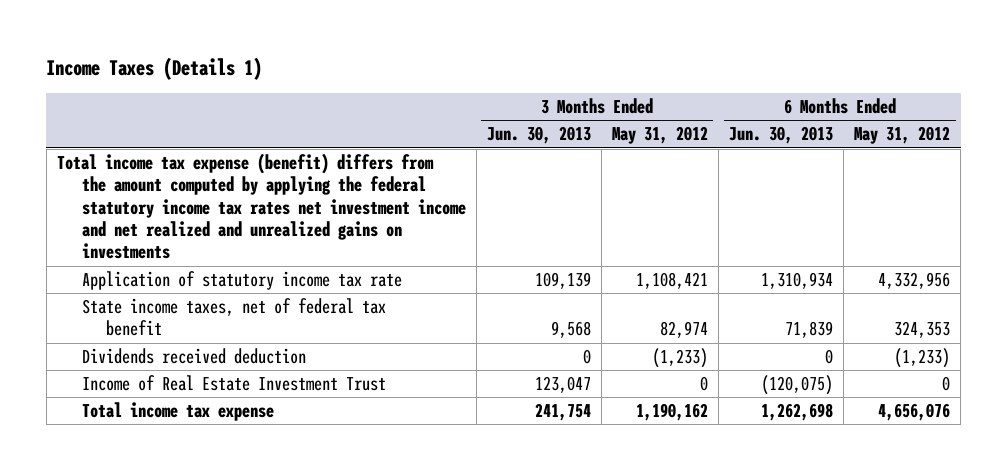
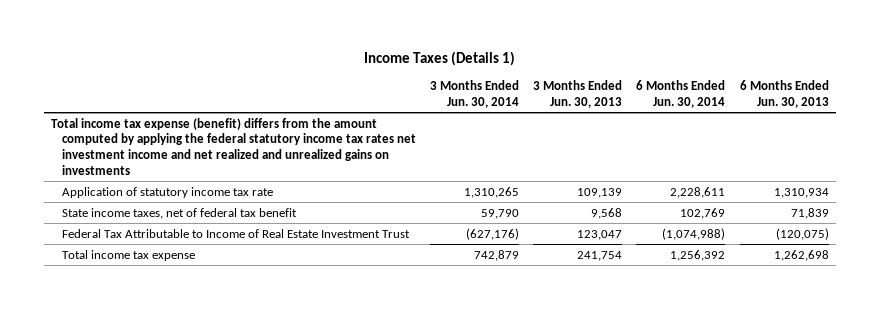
[611,126,708,145] May 31, 2012 -> none
[854,126,951,145] May 31, 2012 -> none
none -> [430,79,520,108] 3 Months Ended Jun. 30, 2014
none -> [636,79,726,108] 6 Months Ended Jun. 30, 2014
[81,348,306,365] Dividends received deduction -> none
[81,375,386,392] Income of Real Estate Investment Trust -> [61,228,410,238] Federal Tax Attributable to Income of Real Estate Investment Trust

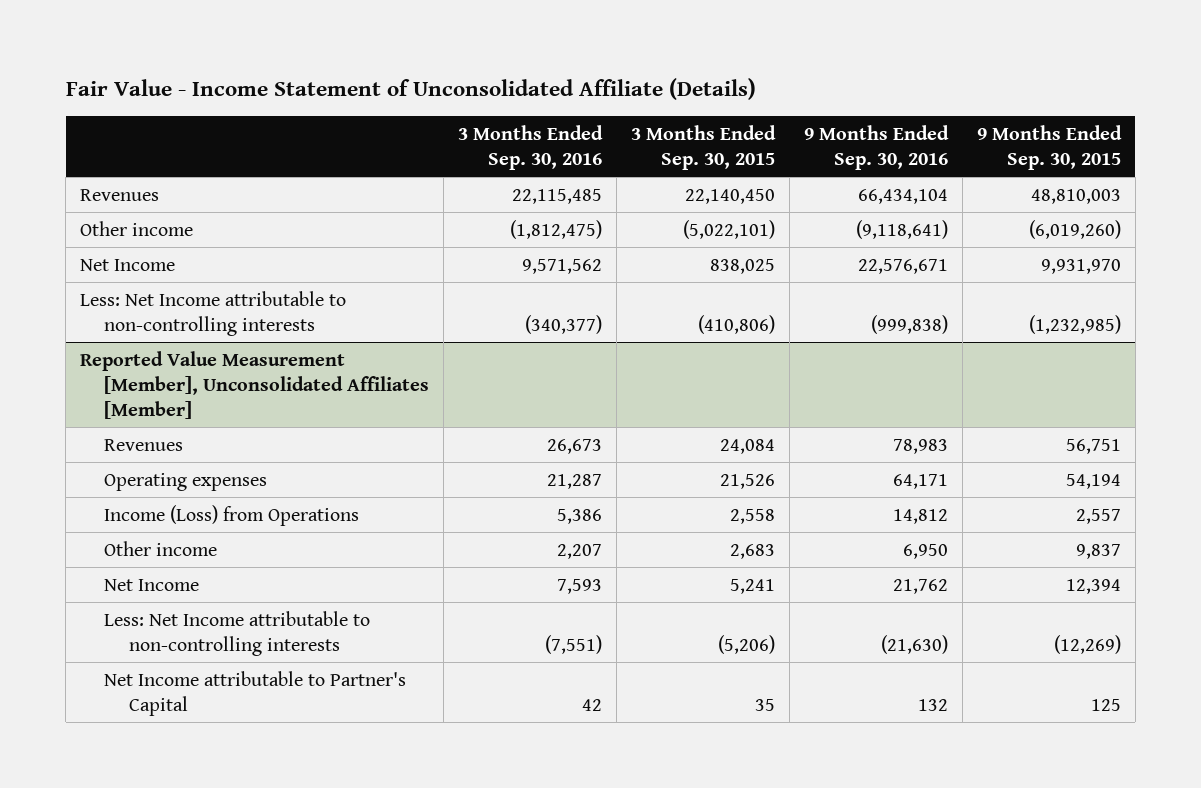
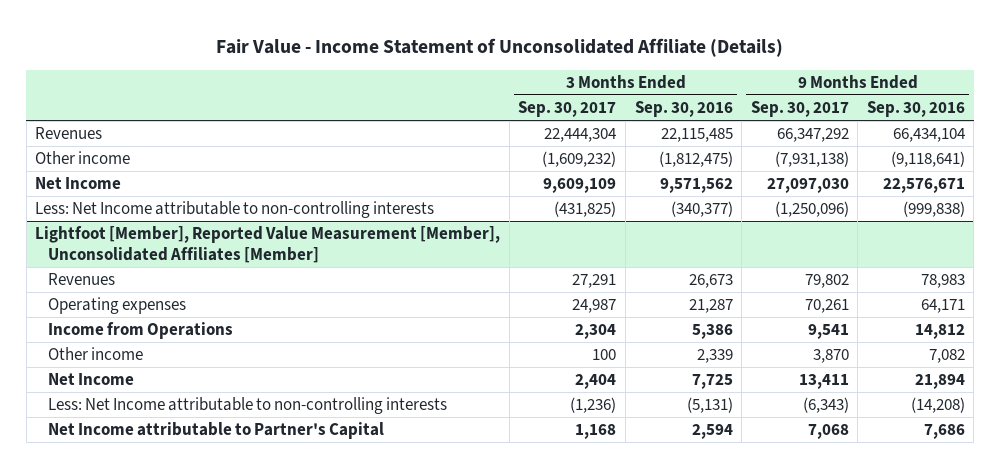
[631,124,777,171] 3 Months Ended Sep. 30, 2015 -> none
[976,124,1122,171] 9 Months Ended Sep. 30, 2015 -> none
none -> [518,101,617,118] Sep. 30, 2017
none -> [750,101,849,118] Sep. 30, 2017
[79,350,430,419] Reported Value Measurement [Member], Unconsolidated Affiliates [Member] -> [35,226,501,264] Lightfoot [Member], Reported Value Measurement [Member], Unconsolidated Affiliates [Member]
[104,504,360,526] Income (Loss) from Operations -> [48,322,234,340] Income from Operations
[557,543,603,559] 2,207 -> [696,349,733,364] 2,339
[902,543,948,559] 6,950 -> [928,349,965,364] 7,082
[557,578,603,594] 7,593 -> [691,374,733,390] 7,725
[892,578,948,594] 21,762 -> [914,374,965,390] 21,894
[545,634,603,654] (7,551) -> [686,397,733,414] (5,131)
[880,634,948,654] (21,630) -> [910,397,965,414] (14,208)
[582,698,603,711] 42 -> [691,424,733,440] 2,594
[917,698,948,711] 132 -> [923,424,965,440] 7,686

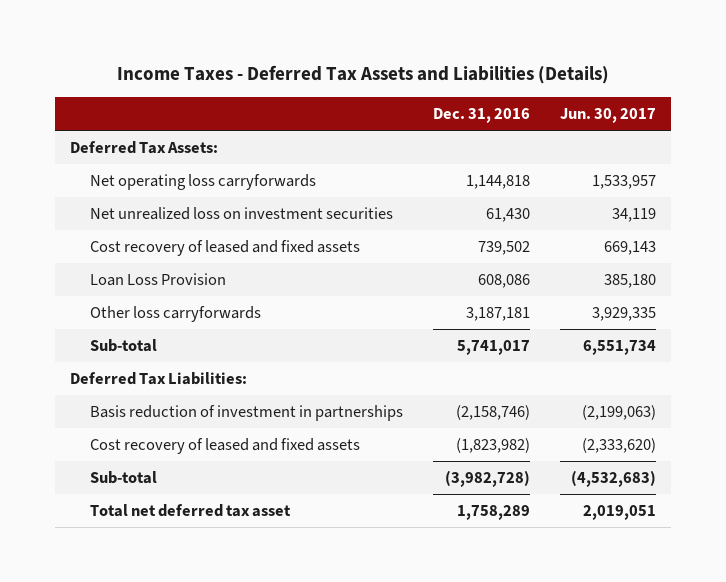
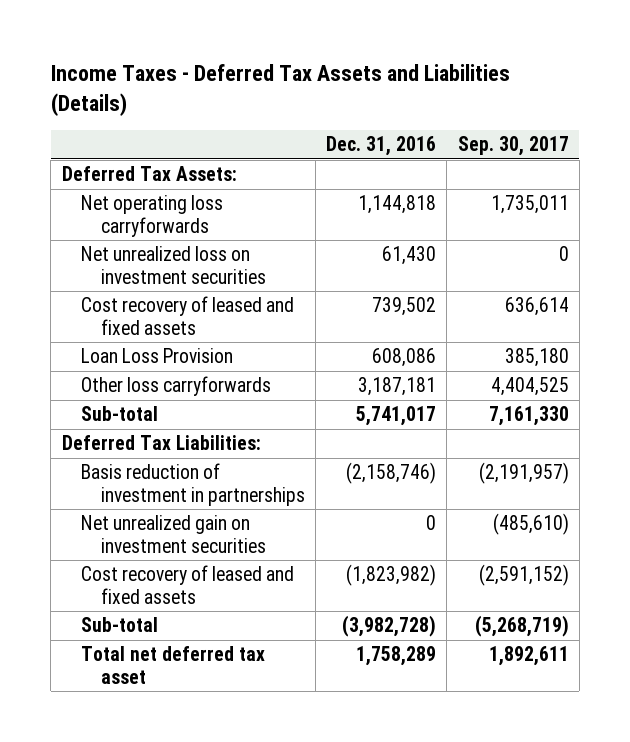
[560,107,657,123] Jun. 30, 2017 -> none
none -> [457,136,569,157] Sep. 30, 2017
none -> [81,515,266,553] Net unrealized gain on investment securities

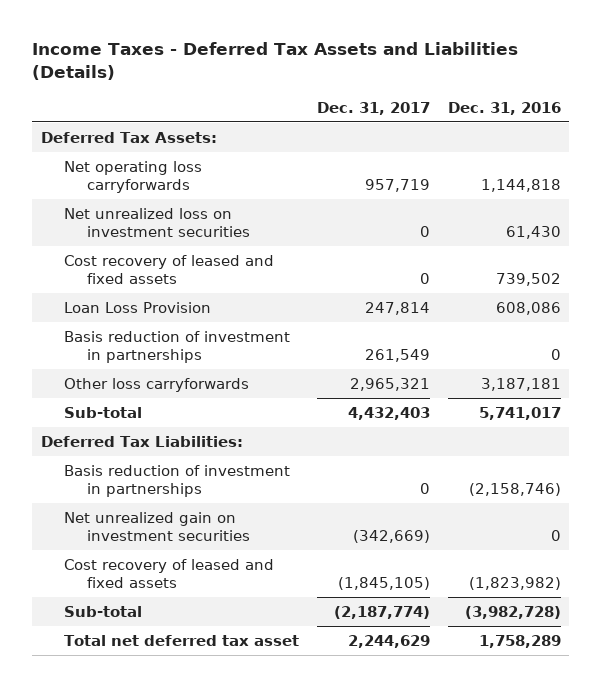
[457,136,569,157] Sep. 30, 2017 -> none
none -> [316,101,430,115] Dec. 31, 2017
none -> [63,331,290,364] Basis reduction of investment in partnerships

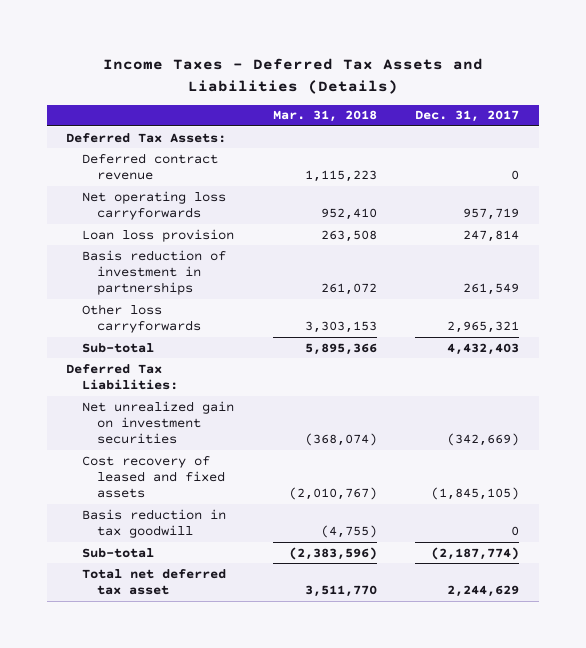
[447,101,561,115] Dec. 31, 2016 -> none
none -> [272,110,377,123] Mar. 31, 2018
none -> [81,152,218,181] Deferred contract revenue
[63,208,251,238] Net unrealized loss on investment securities -> none
[63,255,274,285] Cost recovery of leased and fixed assets -> none
[63,302,211,314] Loan Loss Provision -> [81,228,234,242] Loan loss provision
[63,465,290,498] Basis reduction of investment in partnerships -> none
none -> [81,508,226,539] Basis reduction in tax goodwill

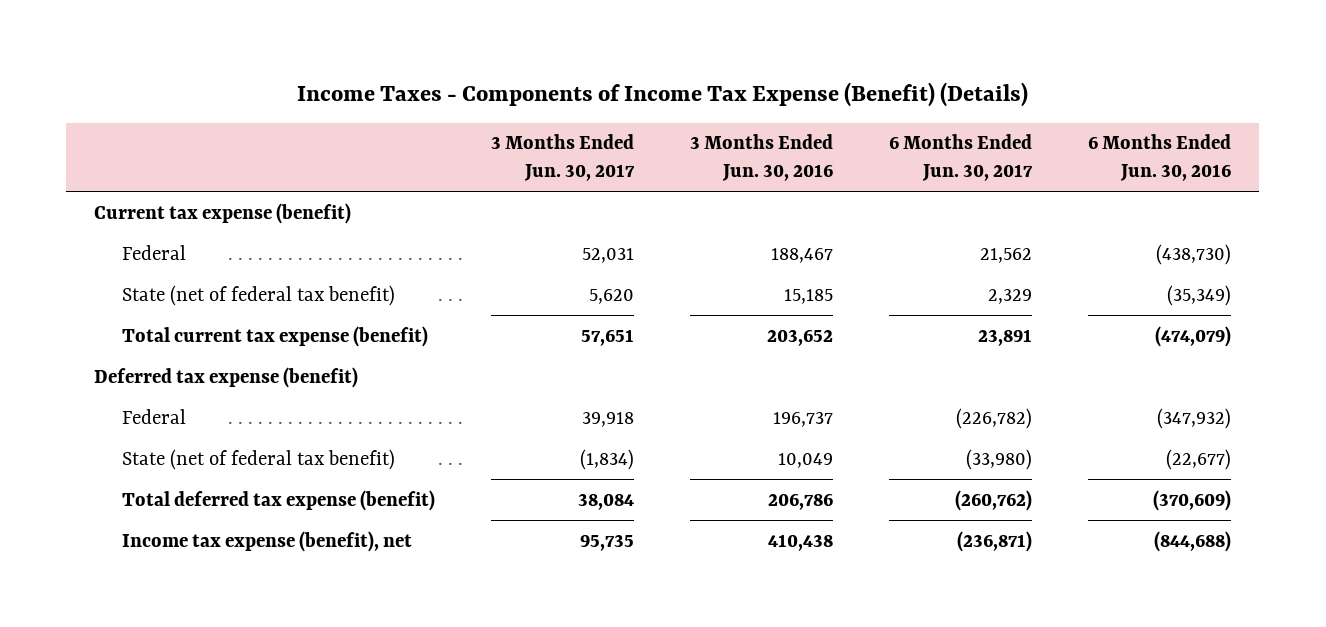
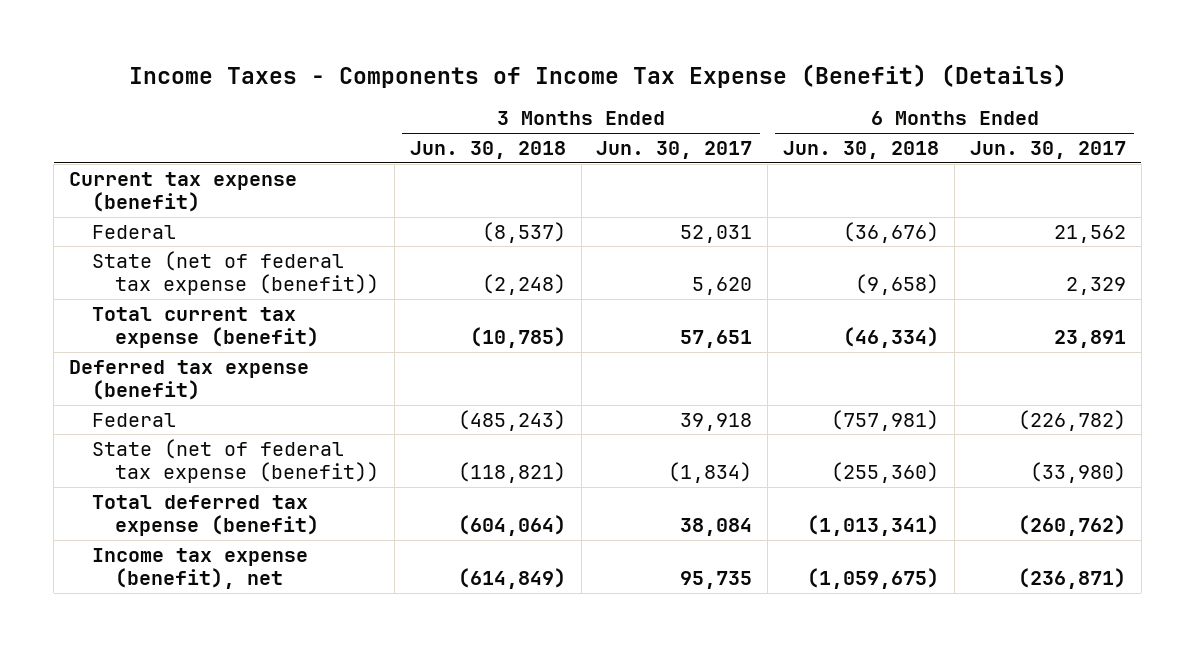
[690,134,834,182] 3 Months Ended Jun. 30, 2016 -> none
[1088,134,1232,182] 6 Months Ended Jun. 30, 2016 -> none
none -> [409,140,566,159] Jun. 30, 2018
none -> [783,140,940,159] Jun. 30, 2018
[121,284,395,306] State (net of federal tax benefit) -> [92,250,380,295] State (net of federal tax expense (benefit))
[121,448,395,470] State (net of federal tax benefit) -> [92,438,380,483] State (net of federal tax expense (benefit))

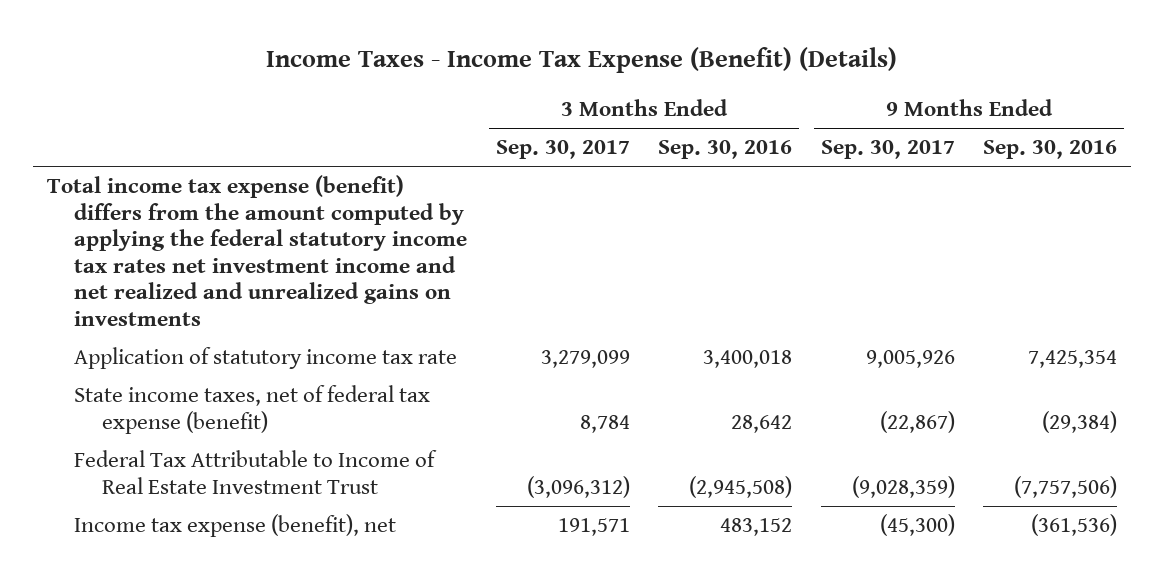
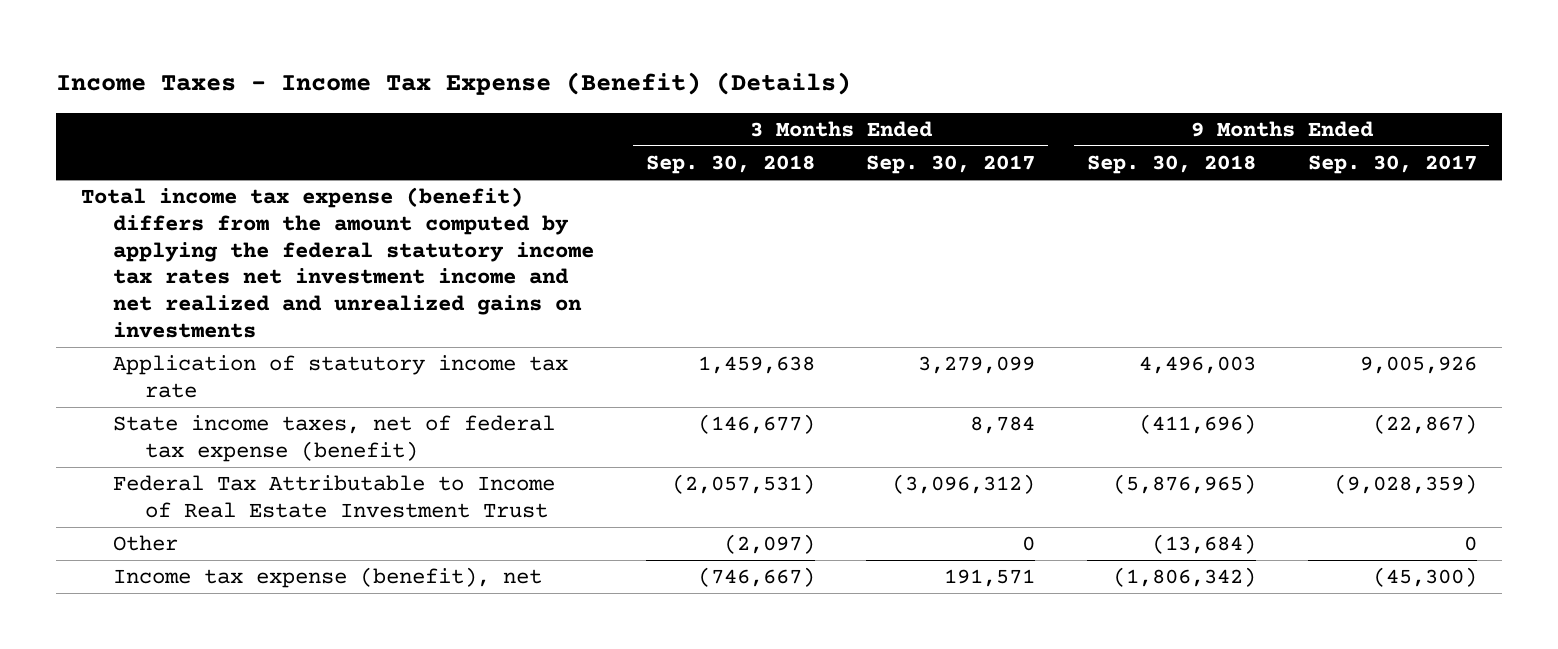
[658,140,793,160] Sep. 30, 2016 -> none
[983,140,1118,160] Sep. 30, 2016 -> none
none -> [645,154,815,174] Sep. 30, 2018
none -> [1087,154,1257,174] Sep. 30, 2018
none -> [113,535,179,552] Other

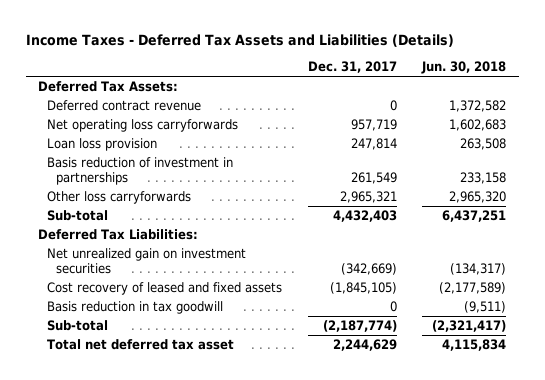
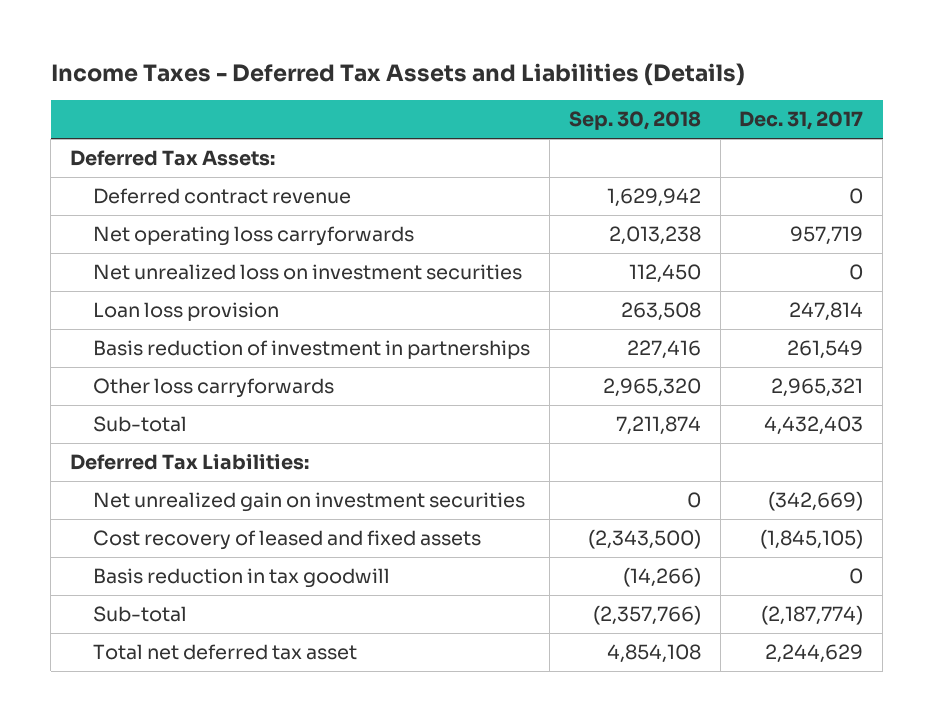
[421,61,507,75] Jun. 30, 2018 -> none
none -> [568,111,701,131] Sep. 30, 2018
none -> [92,264,522,281] Net unrealized loss on investment securities

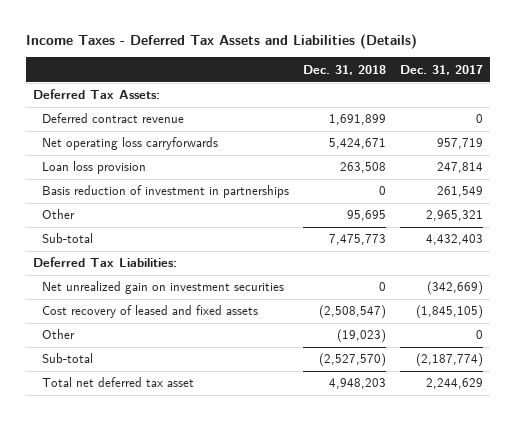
[568,111,701,131] Sep. 30, 2018 -> none
none -> [302,64,386,75] Dec. 31, 2018
[92,264,522,281] Net unrealized loss on investment securities -> none
[92,378,334,399] Other loss carryforwards -> [42,209,76,220] Other
[92,568,390,589] Basis reduction in tax goodwill -> none
none -> [42,329,76,340] Other

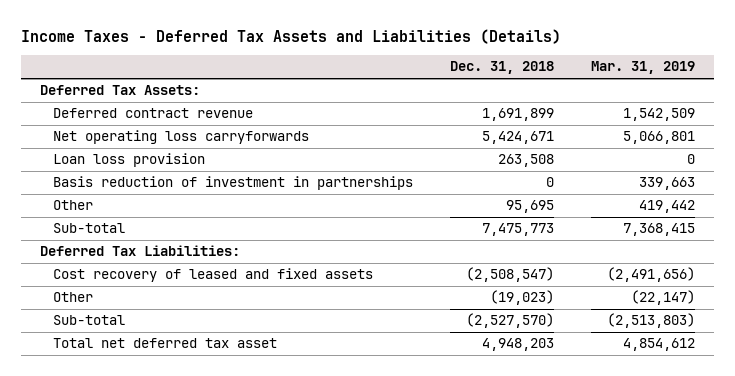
[399,64,483,75] Dec. 31, 2017 -> none
none -> [591,61,696,75] Mar. 31, 2019
[42,281,285,295] Net unrealized gain on investment securities -> none

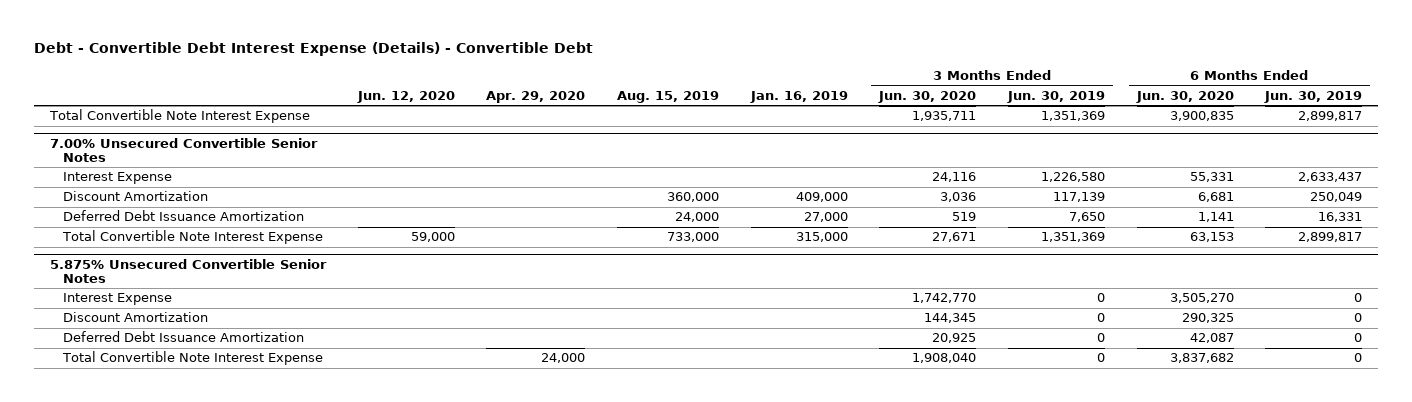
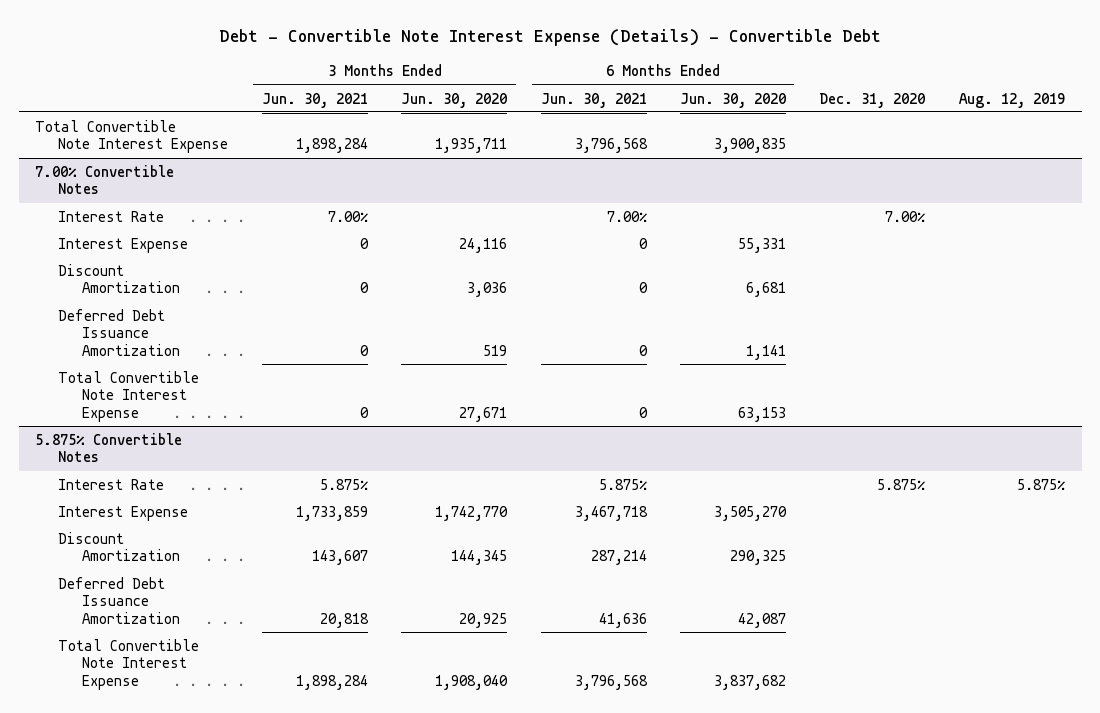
[34,42,594,57] Debt - Convertible Debt Interest Expense (Details) - Convertible Debt -> [219,29,882,47] Debt - Convertible Note Interest Expense (Details) - Convertible Debt
[356,90,455,103] Jun. 12, 2020 -> none
[486,90,586,103] Apr. 29, 2020 -> none
[616,90,719,103] Aug. 15, 2019 -> none
[749,90,848,103] Jan. 16, 2019 -> none
[1006,90,1105,103] Jun. 30, 2019 -> none
[1264,90,1363,103] Jun. 30, 2019 -> none
none -> [261,92,368,108] Jun. 30, 2021
none -> [540,92,647,108] Jun. 30, 2021
none -> [819,92,926,108] Dec. 31, 2020
none -> [958,92,1065,108] Aug. 12, 2019
[49,137,318,162] 7.00% Unsecured Convertible Senior Notes -> [35,164,175,195] 7.00% Convertible Notes
none -> [58,210,165,222] Interest Rate
[49,258,327,283] 5.875% Unsecured Convertible Senior Notes -> [35,432,183,463] 5.875% Convertible Notes
none -> [58,478,165,490] Interest Rate

